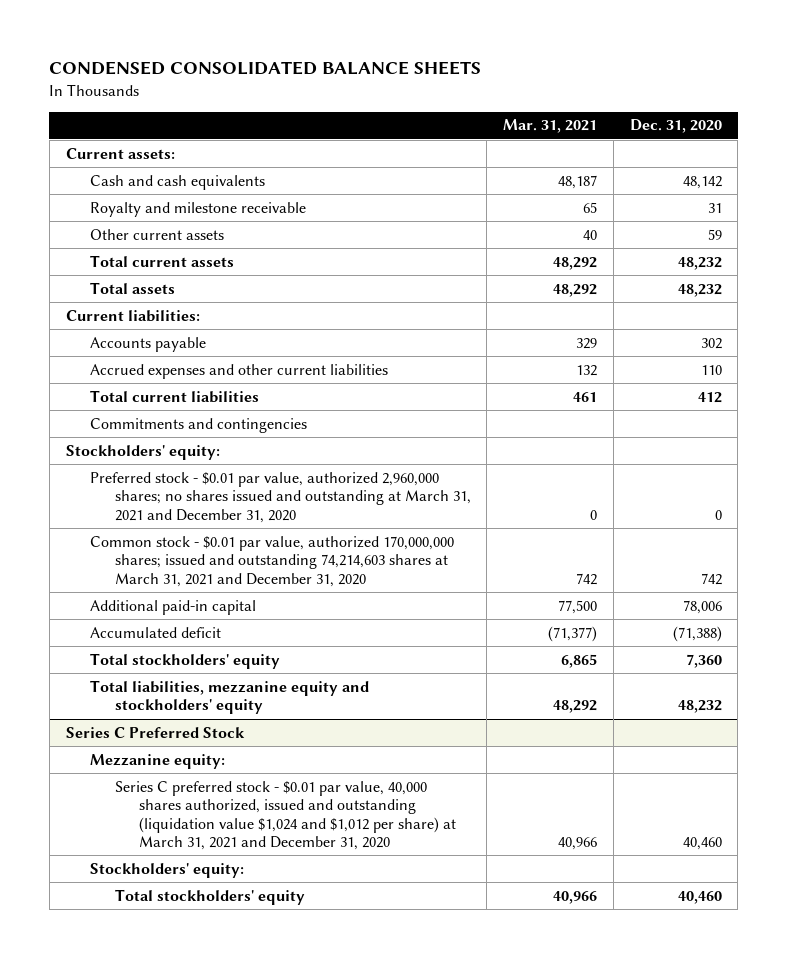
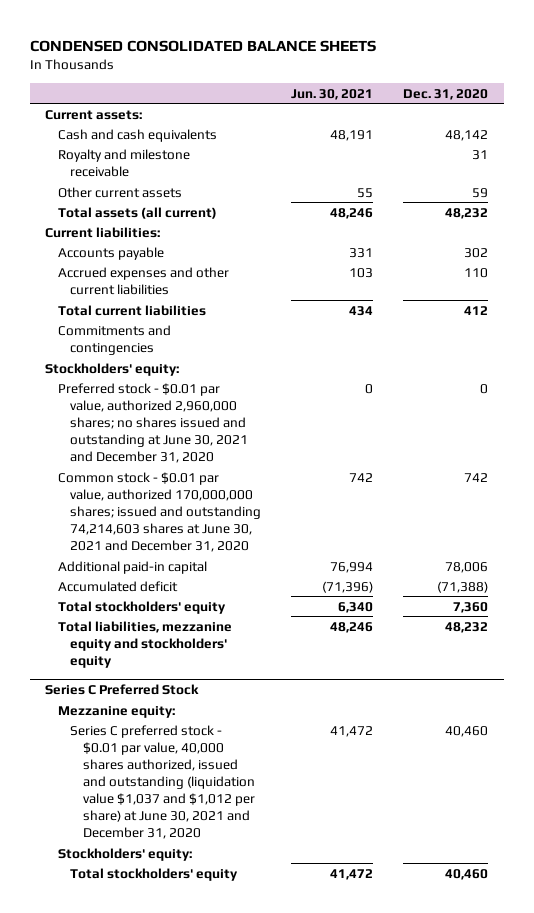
[503,119,598,134] Mar. 31, 2021 -> none
none -> [291,88,374,100] Jun. 30, 2021
[90,254,235,267] Total current assets -> none
[90,281,176,294] Total assets -> [57,206,217,219] Total assets (all current)
[90,471,471,523] Preferred stock - $0.01 par value, authorized 2,960,000 shares; no shares issued and outstanding at March 31, 2021 and December 31, 2020 -> [57,382,249,463] Preferred stock - $0.01 par value, authorized 2,960,000 shares; no shares issued and outstanding at June 30, 2021 and December 31, 2020
[90,535,455,587] Common stock - $0.01 par value, authorized 170,000,000 shares; issued and outstanding 74,214,603 shares at March 31, 2021 and December 31, 2020 -> [57,471,262,552] Common stock - $0.01 par value, authorized 170,000,000 shares; issued and outstanding 74,214,603 shares at June 30, 2021 and December 31, 2020
[114,780,457,850] Series C preferred stock - $0.01 par value, 40,000 shares authorized, issued and outstanding (liquidation value $1,024 and $1,012 per share) at March 31, 2021 and December 31, 2020 -> [70,724,255,840] Series C preferred stock - $0.01 par value, 40,000 shares authorized, issued and outstanding (liquidation value $1,037 and $1,012 per share) at June 30, 2021 and December 31, 2020

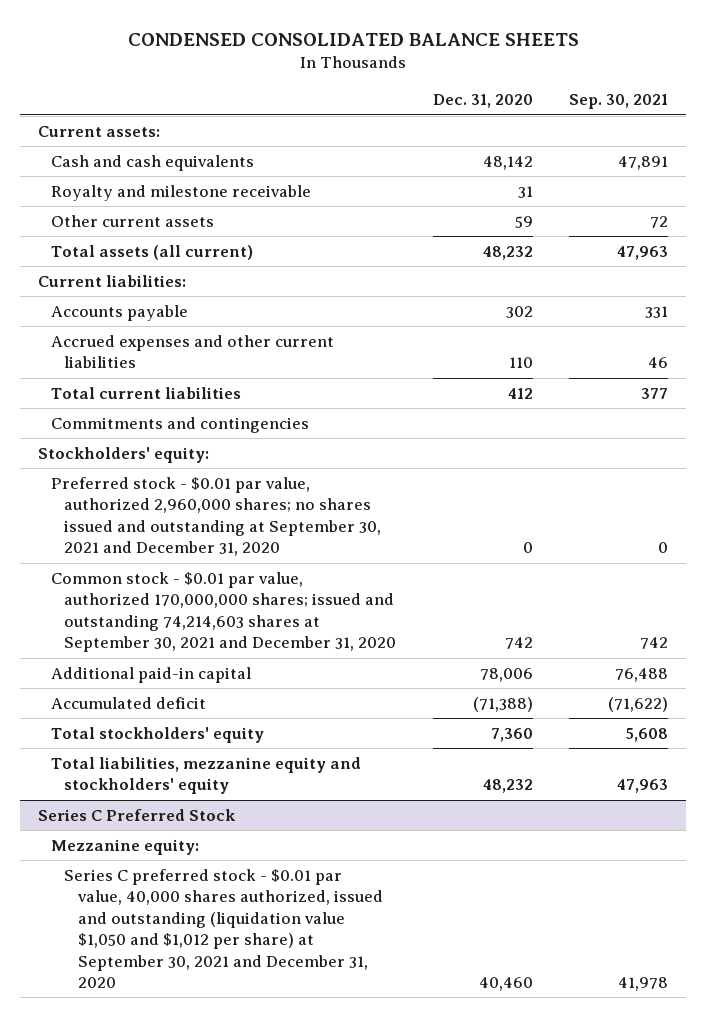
[291,88,374,100] Jun. 30, 2021 -> none
none -> [568,94,668,110] Sep. 30, 2021
[57,382,249,463] Preferred stock - $0.01 par value, authorized 2,960,000 shares; no shares issued and outstanding at June 30, 2021 and December 31, 2020 -> [51,476,382,557] Preferred stock - $0.01 par value, authorized 2,960,000 shares; no shares issued and outstanding at September 30, 2021 and December 31, 2020
[57,471,262,552] Common stock - $0.01 par value, authorized 170,000,000 shares; issued and outstanding 74,214,603 shares at June 30, 2021 and December 31, 2020 -> [51,571,397,653] Common stock - $0.01 par value, authorized 170,000,000 shares; issued and outstanding 74,214,603 shares at September 30, 2021 and December 31, 2020
[57,847,192,861] Stockholders' equity: -> none
[70,867,239,881] Total stockholders' equity -> none
[70,724,255,840] Series C preferred stock - $0.01 par value, 40,000 shares authorized, issued and outstanding (liquidation value $1,037 and $1,012 per share) at June 30, 2021 and December 31, 2020 -> [64,868,383,988] Series C preferred stock - $0.01 par value, 40,000 shares authorized, issued and outstanding (liquidation value $1,050 and $1,012 per share) at September 30, 2021 and December 31, 2020

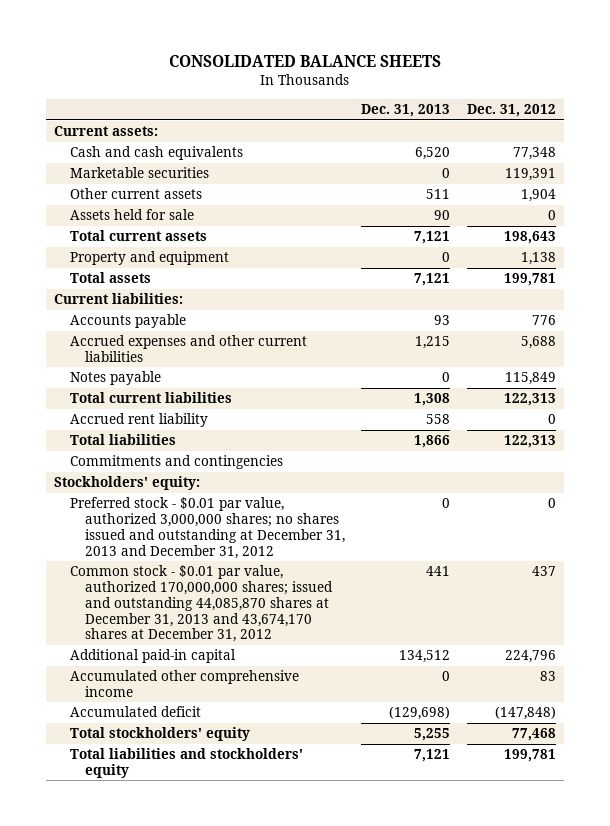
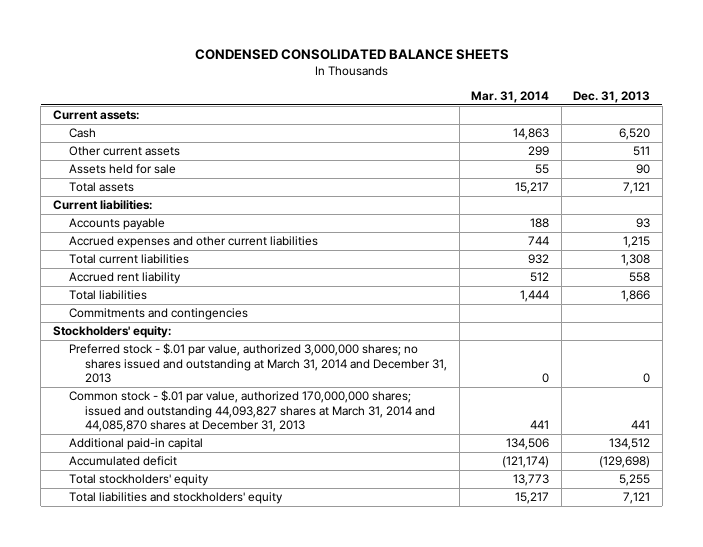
[168,55,441,68] CONSOLIDATED BALANCE SHEETS -> [194,49,509,61] CONDENSED CONSOLIDATED BALANCE SHEETS
[466,104,556,118] Dec. 31, 2012 -> none
none -> [471,91,550,104] Mar. 31, 2014
[69,167,209,179] Marketable securities -> none
[69,146,243,161] Cash and cash equivalents -> [69,128,97,139] Cash
[69,230,207,242] Total current assets -> none
[69,251,229,266] Property and equipment -> none
[69,371,161,386] Notes payable -> none
[69,497,345,559] Preferred stock - $0.01 par value, authorized 3,000,000 shares; no shares issued and outstanding at December 31, 2013 and December 31, 2012 -> [69,343,448,384] Preferred stock - $.01 par value, authorized 3,000,000 shares; no shares issued and outstanding at March 31, 2014 and December 31, 2013
[69,565,333,643] Common stock - $0.01 par value, authorized 170,000,000 shares; issued and outstanding 44,085,870 shares at December 31, 2013 and 43,674,170 shares at December 31, 2012 -> [69,390,436,433] Common stock - $.01 par value, authorized 170,000,000 shares; issued and outstanding 44,093,827 shares at March 31, 2014 and 44,085,870 shares at December 31, 2013
[69,670,299,697] Accumulated other comprehensive income -> none

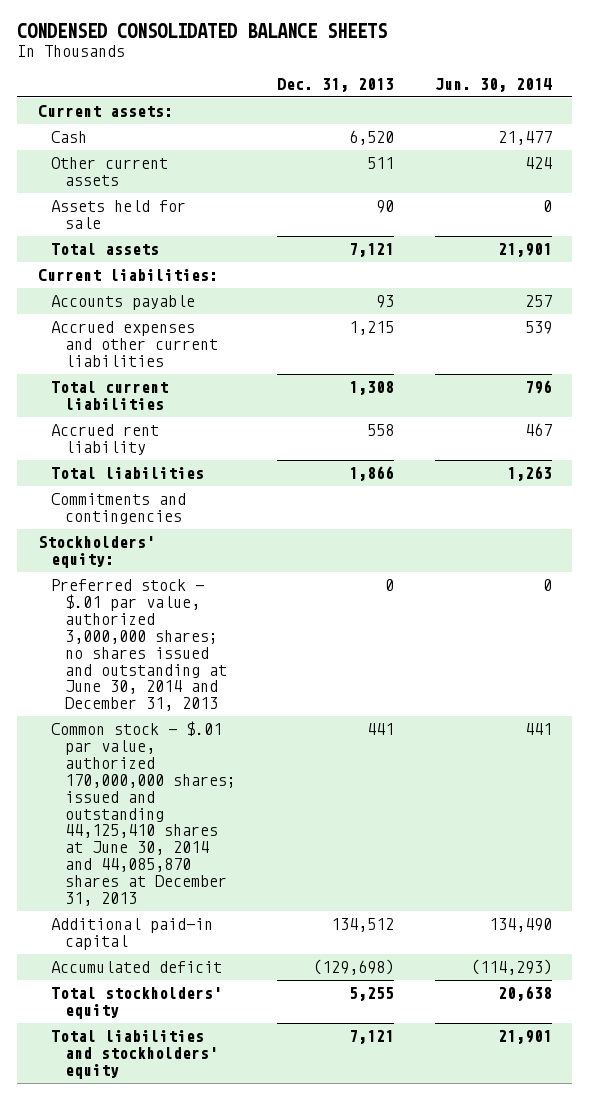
[471,91,550,104] Mar. 31, 2014 -> none
none -> [434,77,552,92] Jun. 30, 2014
[69,343,448,384] Preferred stock - $.01 par value, authorized 3,000,000 shares; no shares issued and outstanding at March 31, 2014 and December 31, 2013 -> [51,579,228,712] Preferred stock - $.01 par value, authorized 3,000,000 shares; no shares issued and outstanding at June 30, 2014 and December 31, 2013
[69,390,436,433] Common stock - $.01 par value, authorized 170,000,000 shares; issued and outstanding 44,093,827 shares at March 31, 2014 and 44,085,870 shares at December 31, 2013 -> [51,721,237,906] Common stock - $.01 par value, authorized 170,000,000 shares; issued and outstanding 44,125,410 shares at June 30, 2014 and 44,085,870 shares at December 31, 2013

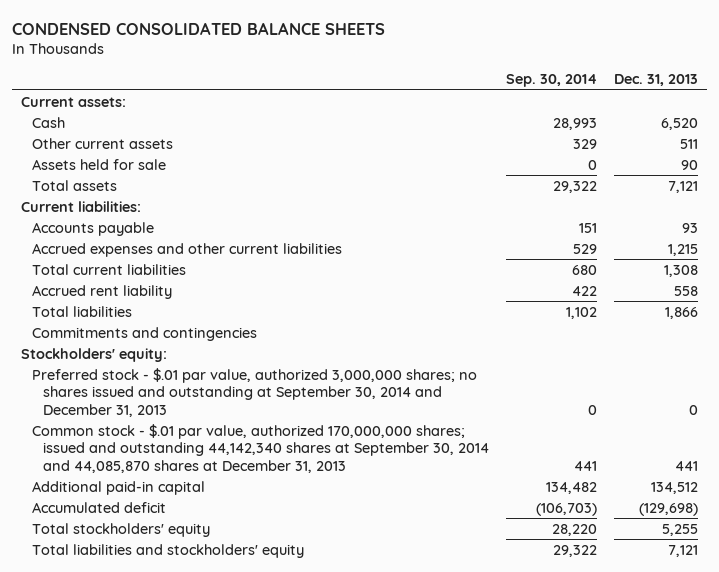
[434,77,552,92] Jun. 30, 2014 -> none
none -> [505,74,597,88] Sep. 30, 2014
[51,579,228,712] Preferred stock - $.01 par value, authorized 3,000,000 shares; no shares issued and outstanding at June 30, 2014 and December 31, 2013 -> [31,367,477,417] Preferred stock - $.01 par value, authorized 3,000,000 shares; no shares issued and outstanding at September 30, 2014 and December 31, 2013
[51,721,237,906] Common stock - $.01 par value, authorized 170,000,000 shares; issued and outstanding 44,125,410 shares at June 30, 2014 and 44,085,870 shares at December 31, 2013 -> [31,423,489,473] Common stock - $.01 par value, authorized 170,000,000 shares; issued and outstanding 44,142,340 shares at September 30, 2014 and 44,085,870 shares at December 31, 2013

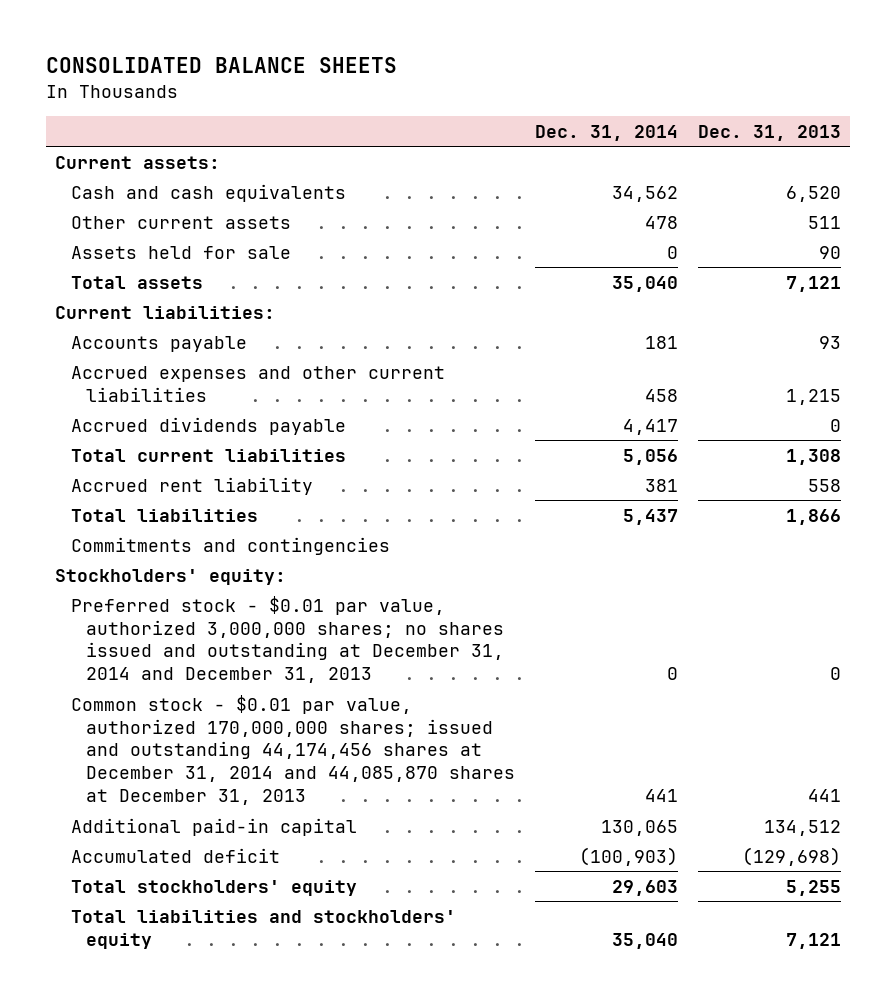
[12,21,386,35] CONDENSED CONSOLIDATED BALANCE SHEETS -> [45,57,397,74] CONSOLIDATED BALANCE SHEETS
[505,74,597,88] Sep. 30, 2014 -> none
none -> [534,124,678,141] Dec. 31, 2014
[31,116,65,128] Cash -> [70,183,346,202] Cash and cash equivalents
none -> [70,416,346,435] Accrued dividends payable
[31,367,477,417] Preferred stock - $.01 par value, authorized 3,000,000 shares; no shares issued and outstanding at September 30, 2014 and December 31, 2013 -> [70,595,505,684] Preferred stock - $0.01 par value, authorized 3,000,000 shares; no shares issued and outstanding at December 31, 2014 and December 31, 2013
[31,423,489,473] Common stock - $.01 par value, authorized 170,000,000 shares; issued and outstanding 44,142,340 shares at September 30, 2014 and 44,085,870 shares at December 31, 2013 -> [70,694,516,806] Common stock - $0.01 par value, authorized 170,000,000 shares; issued and outstanding 44,174,456 shares at December 31, 2014 and 44,085,870 shares at December 31, 2013

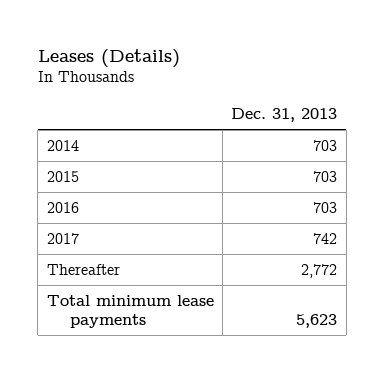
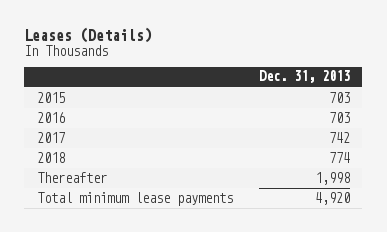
[46,139,79,151] 2014 -> none
none -> [37,151,66,163] 2018
[301,263,338,278] 2,772 -> [314,171,350,185] 1,998
[296,314,338,329] 5,623 -> [314,191,350,205] 4,920

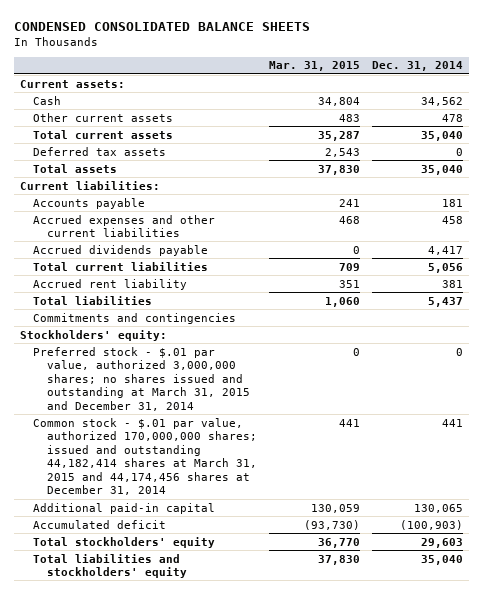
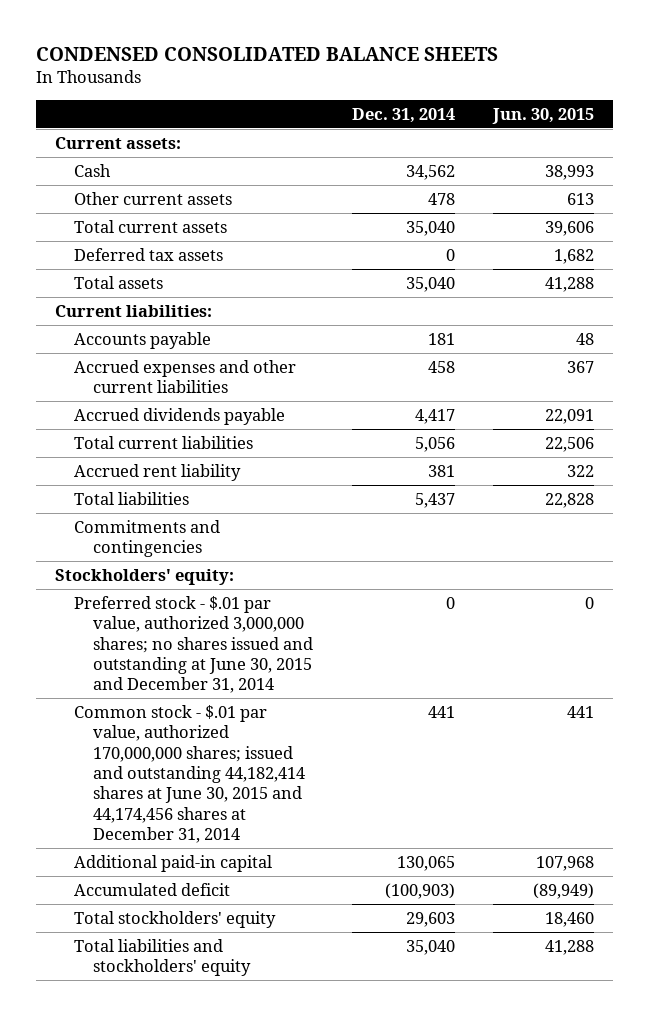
[268,61,360,72] Mar. 31, 2015 -> none
none -> [491,107,594,124] Jun. 30, 2015
[33,346,250,411] Preferred stock - $.01 par value, authorized 3,000,000 shares; no shares issued and outstanding at March 31, 2015 and December 31, 2014 -> [73,595,314,694] Preferred stock - $.01 par value, authorized 3,000,000 shares; no shares issued and outstanding at June 30, 2015 and December 31, 2014
[33,417,257,496] Common stock - $.01 par value, authorized 170,000,000 shares; issued and outstanding 44,182,414 shares at March 31, 2015 and 44,174,456 shares at December 31, 2014 -> [73,704,306,844] Common stock - $.01 par value, authorized 170,000,000 shares; issued and outstanding 44,182,414 shares at June 30, 2015 and 44,174,456 shares at December 31, 2014

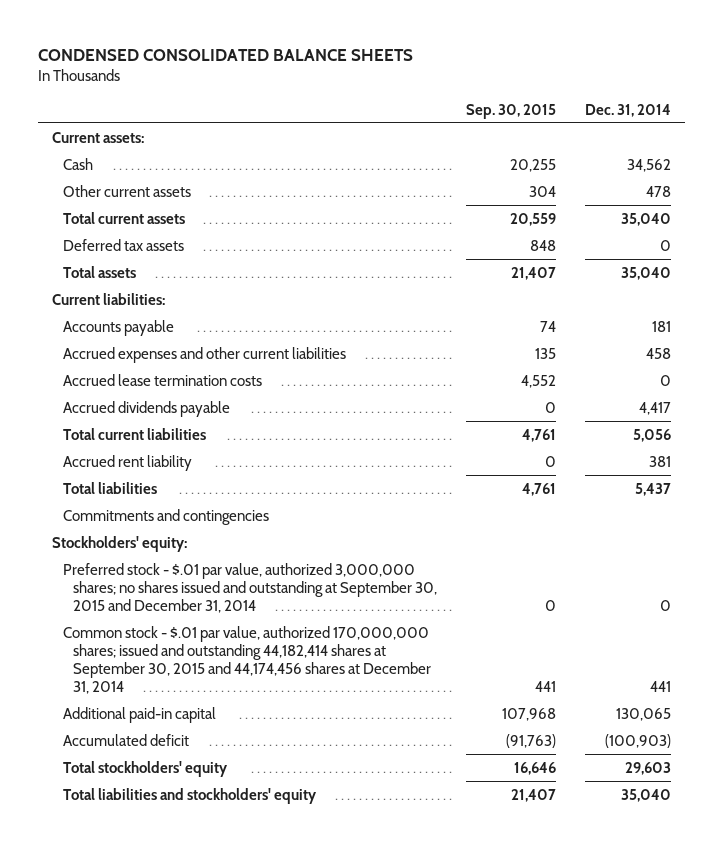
[491,107,594,124] Jun. 30, 2015 -> none
none -> [466,103,557,119] Sep. 30, 2015
none -> [62,373,262,386] Accrued lease termination costs
[73,595,314,694] Preferred stock - $.01 par value, authorized 3,000,000 shares; no shares issued and outstanding at June 30, 2015 and December 31, 2014 -> [62,562,438,613] Preferred stock - $.01 par value, authorized 3,000,000 shares; no shares issued and outstanding at September 30, 2015 and December 31, 2014
[73,704,306,844] Common stock - $.01 par value, authorized 170,000,000 shares; issued and outstanding 44,182,414 shares at June 30, 2015 and 44,174,456 shares at December 31, 2014 -> [62,625,432,695] Common stock - $.01 par value, authorized 170,000,000 shares; issued and outstanding 44,182,414 shares at September 30, 2015 and 44,174,456 shares at December 31, 2014

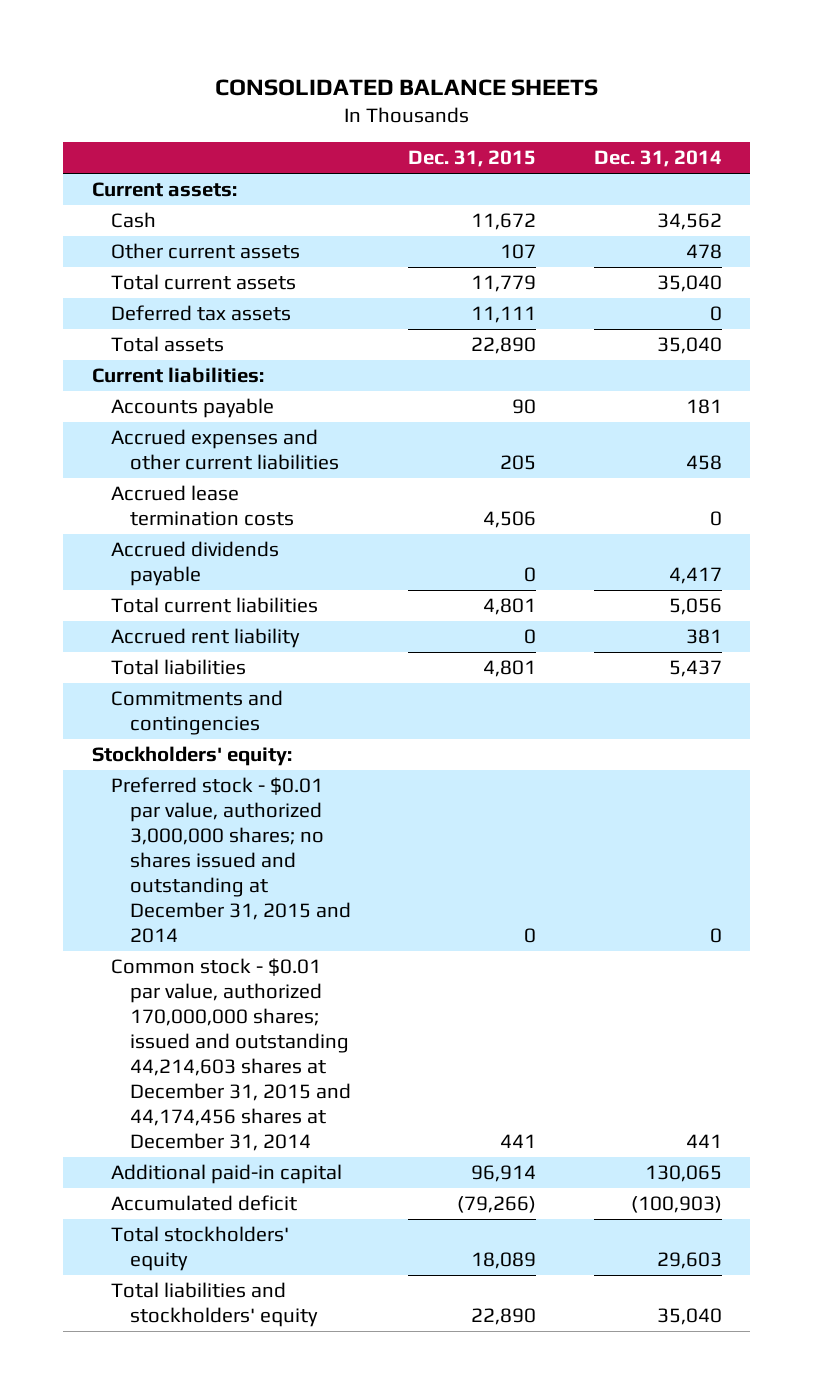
[37,49,413,62] CONDENSED CONSOLIDATED BALANCE SHEETS -> [214,78,598,96] CONSOLIDATED BALANCE SHEETS
[466,103,557,119] Sep. 30, 2015 -> none
none -> [408,150,537,168] Dec. 31, 2015
[62,562,438,613] Preferred stock - $.01 par value, authorized 3,000,000 shares; no shares issued and outstanding at September 30, 2015 and December 31, 2014 -> [110,776,351,943] Preferred stock - $0.01 par value, authorized 3,000,000 shares; no shares issued and outstanding at December 31, 2015 and 2014
[62,625,432,695] Common stock - $.01 par value, authorized 170,000,000 shares; issued and outstanding 44,182,414 shares at September 30, 2015 and 44,174,456 shares at December 31, 2014 -> [110,957,351,1151] Common stock - $0.01 par value, authorized 170,000,000 shares; issued and outstanding 44,214,603 shares at December 31, 2015 and 44,174,456 shares at December 31, 2014

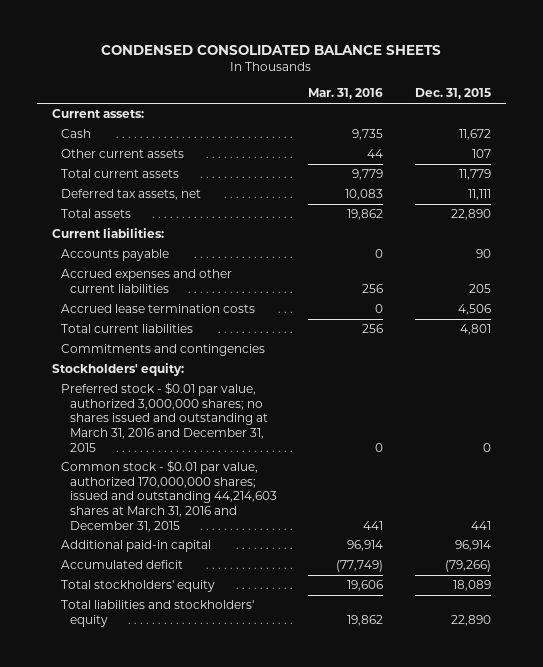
[214,78,598,96] CONSOLIDATED BALANCE SHEETS -> [101,45,442,56] CONDENSED CONSOLIDATED BALANCE SHEETS
[593,150,722,168] Dec. 31, 2014 -> none
none -> [308,88,384,100] Mar. 31, 2016
[110,304,291,321] Deferred tax assets -> [61,189,202,201] Deferred tax assets, net
[110,540,279,586] Accrued dividends payable -> none
[110,627,300,648] Accrued rent liability -> none
[110,658,246,675] Total liabilities -> none
[110,776,351,943] Preferred stock - $0.01 par value, authorized 3,000,000 shares; no shares issued and outstanding at December 31, 2015 and 2014 -> [61,382,268,452] Preferred stock - $0.01 par value, authorized 3,000,000 shares; no shares issued and outstanding at March 31, 2016 and December 31, 2015
[110,957,351,1151] Common stock - $0.01 par value, authorized 170,000,000 shares; issued and outstanding 44,214,603 shares at December 31, 2015 and 44,174,456 shares at December 31, 2014 -> [61,460,277,532] Common stock - $0.01 par value, authorized 170,000,000 shares; issued and outstanding 44,214,603 shares at March 31, 2016 and December 31, 2015

